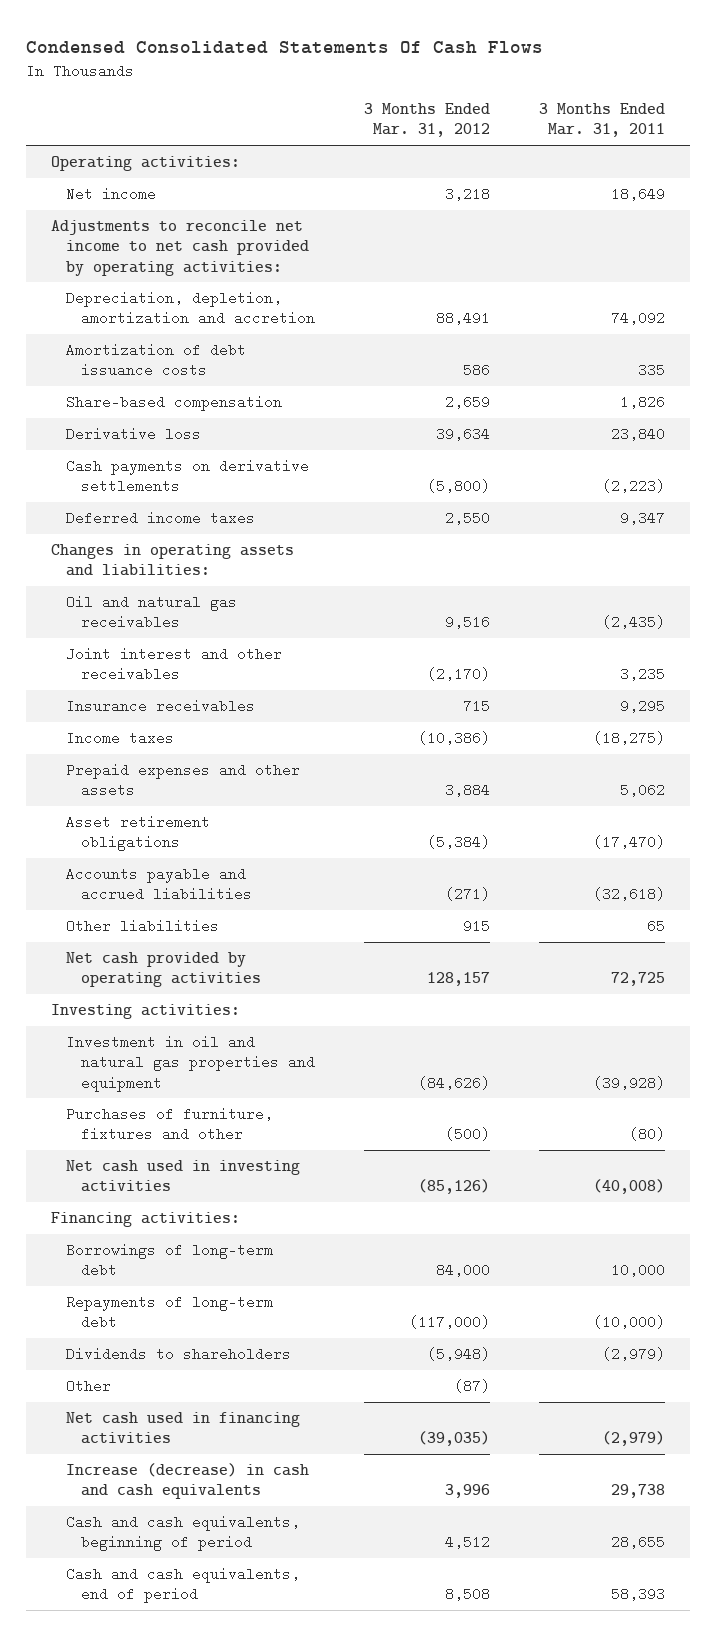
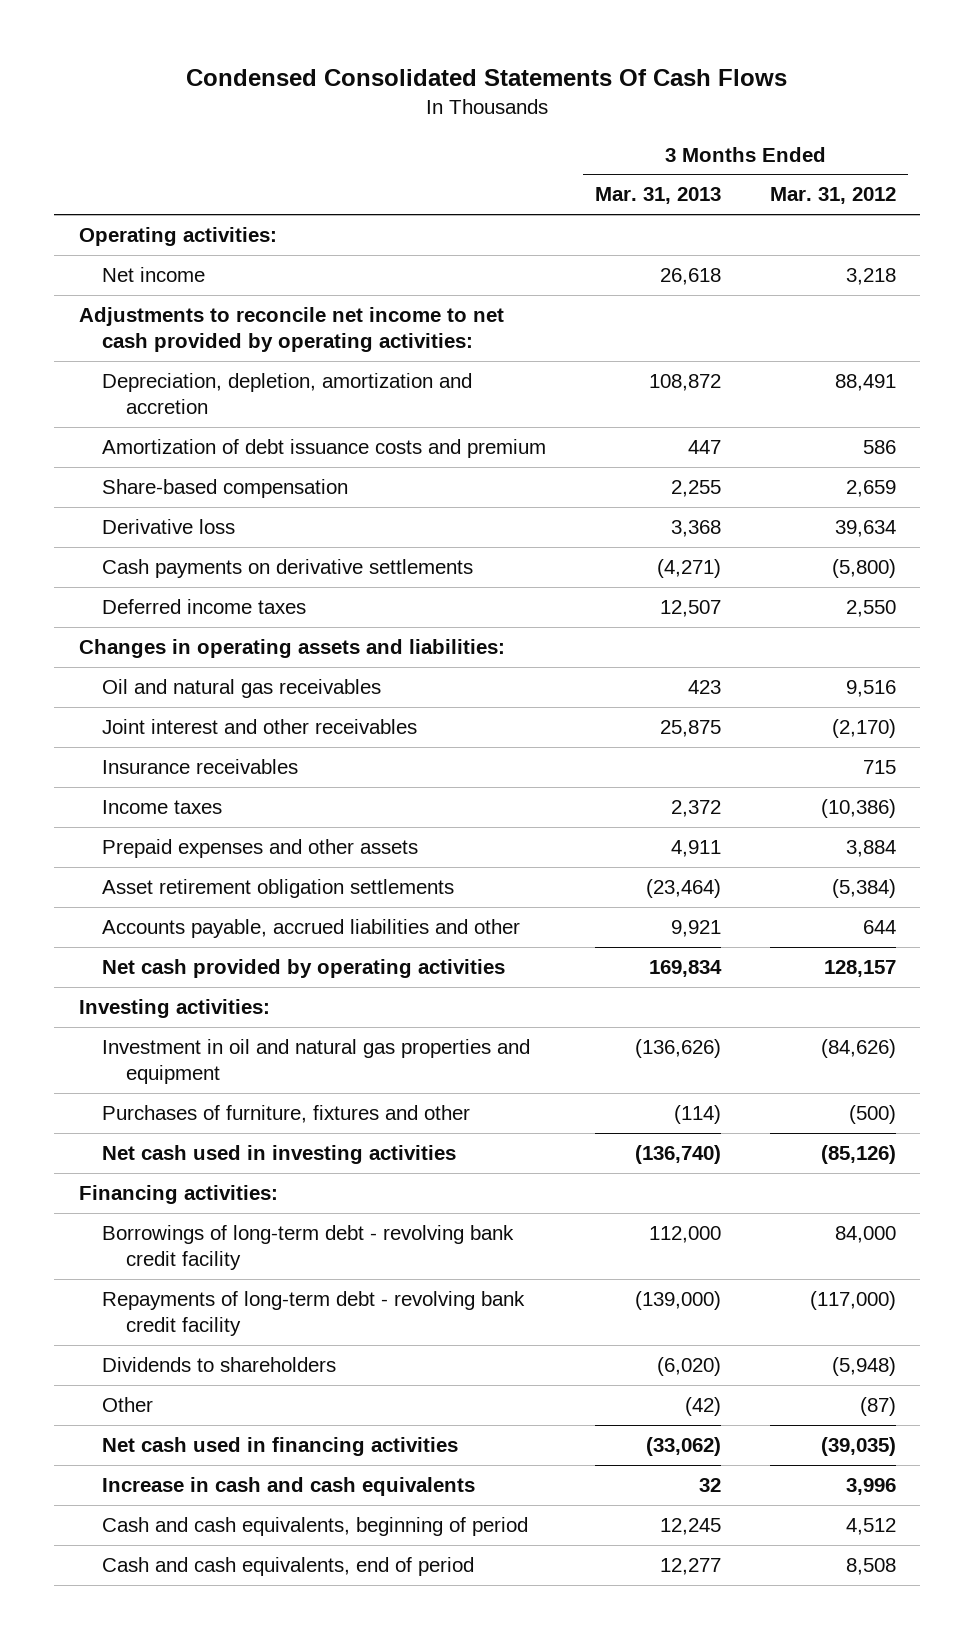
[538,103,665,138] 3 Months Ended Mar. 31, 2011 -> none
none -> [595,187,722,205] Mar. 31, 2013
[65,343,246,378] Amortization of debt issuance costs -> [102,438,547,458] Amortization of debt issuance costs and premium
[65,919,219,934] Other liabilities -> none
[65,815,210,852] Asset retirement obligations -> [102,878,455,898] Asset retirement obligation settlements
[65,867,252,902] Accounts payable and accrued liabilities -> [102,918,521,938] Accounts payable, accrued liabilities and other
[444,887,490,902] (271) -> [862,919,896,934] 644
[65,1243,273,1278] Borrowings of long-term debt -> [102,1224,515,1271] Borrowings of long-term debt - revolving bank credit facility
[65,1295,273,1330] Repayments of long-term debt -> [102,1290,526,1337] Repayments of long-term debt - revolving bank credit facility
[65,1463,309,1500] Increase (decrease) in cash and cash equivalents -> [102,1476,476,1496] Increase in cash and cash equivalents

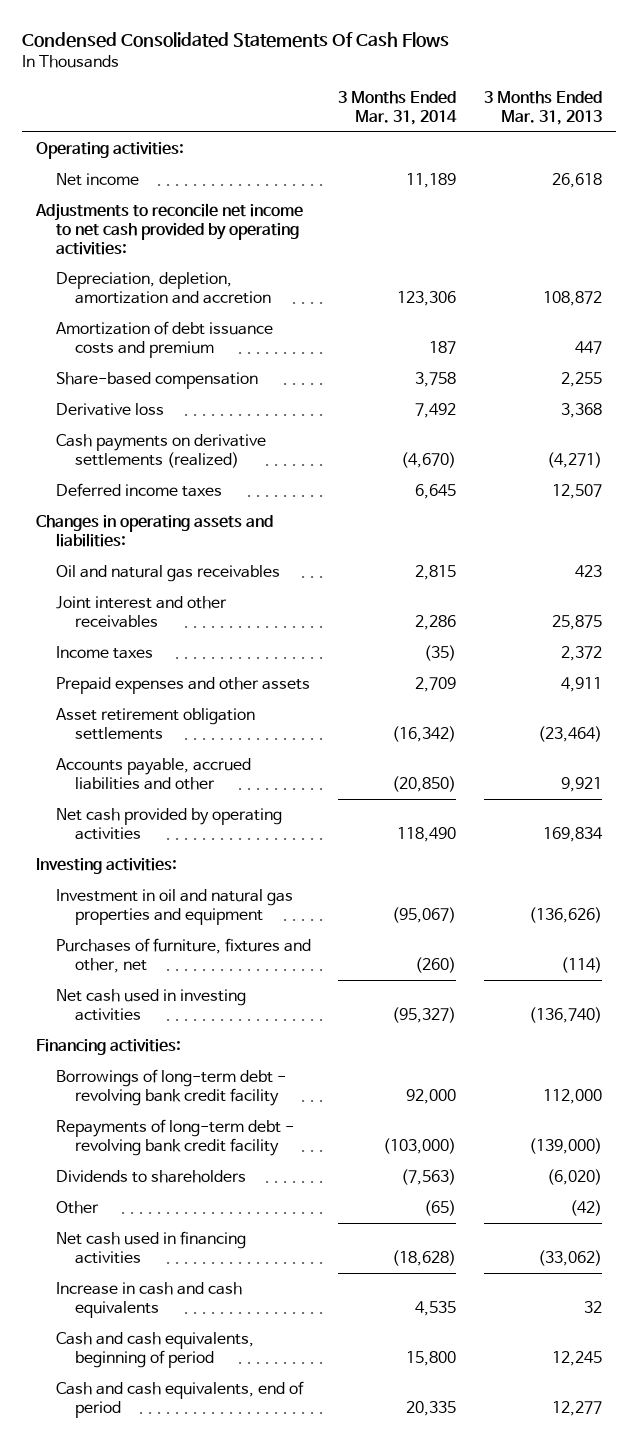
[769,187,896,205] Mar. 31, 2012 -> none
none -> [338,91,458,125] 3 Months Ended Mar. 31, 2014
[102,558,474,578] Cash payments on derivative settlements -> [55,433,266,468] Cash payments on derivative settlements (realized)
[102,758,299,774] Insurance receivables -> none
[102,1104,471,1123] Purchases of furniture, fixtures and other -> [55,937,311,973] Purchases of furniture, fixtures and other, net

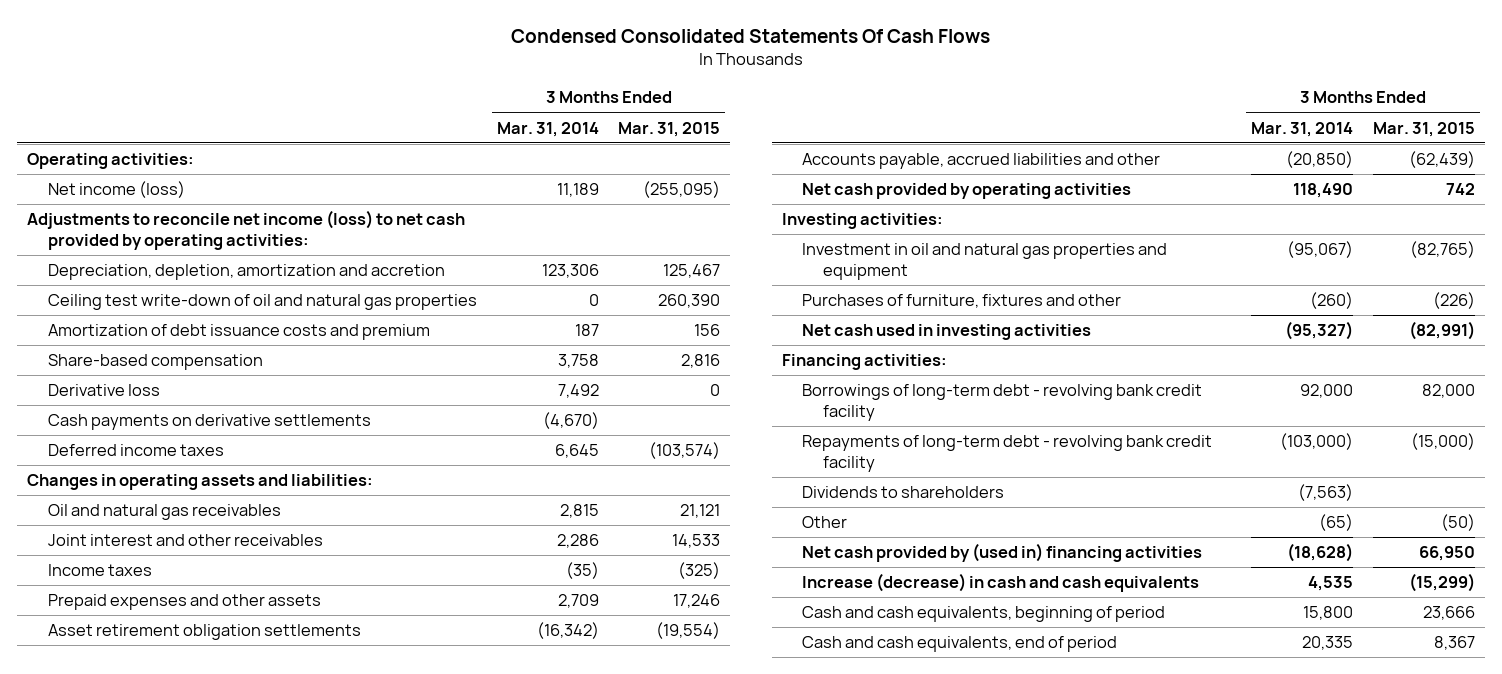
[484,91,603,125] 3 Months Ended Mar. 31, 2013 -> none
none -> [618,121,721,137] Mar. 31, 2015
[55,172,139,186] Net income -> [47,181,185,199] Net income (loss)
[34,202,303,255] Adjustments to reconcile net income to net cash provided by operating activities: -> [27,210,466,251] Adjustments to reconcile net income (loss) to net cash provided by operating activities:
none -> [47,294,477,311] Ceiling test write-down of oil and natural gas properties
[55,433,266,468] Cash payments on derivative settlements (realized) -> [47,414,371,431] Cash payments on derivative settlements
[55,937,311,973] Purchases of furniture, fixtures and other, net -> [802,294,1122,309] Purchases of furniture, fixtures and other
[55,1230,246,1264] Net cash used in financing activities -> [802,543,1203,563] Net cash provided by (used in) financing activities
[55,1281,242,1318] Increase in cash and cash equivalents -> [802,573,1200,593] Increase (decrease) in cash and cash equivalents

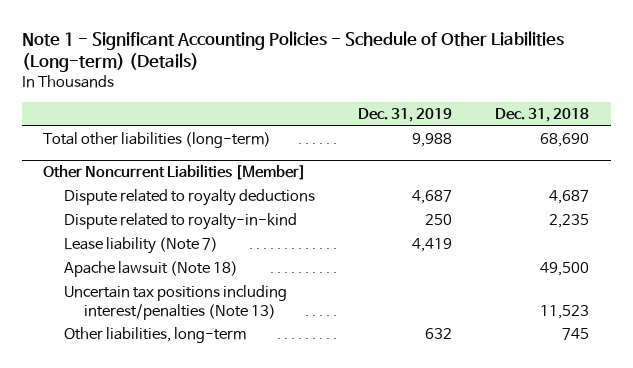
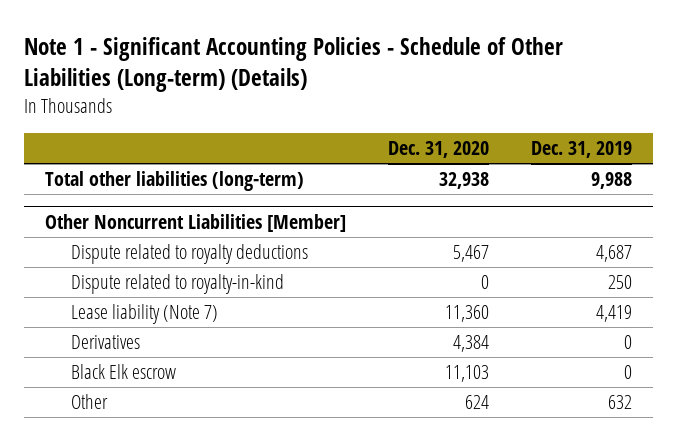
[495,107,590,122] Dec. 31, 2018 -> none
none -> [387,141,489,159] Dec. 31, 2020
[63,261,238,278] Apache lawsuit (Note 18) -> none
[63,285,287,320] Uncertain tax positions including interest/penalties (Note 13) -> none
none -> [70,335,140,350] Derivatives
none -> [70,364,176,380] Black Elk escrow
[63,327,246,344] Other liabilities, long-term -> [70,394,108,410] Other

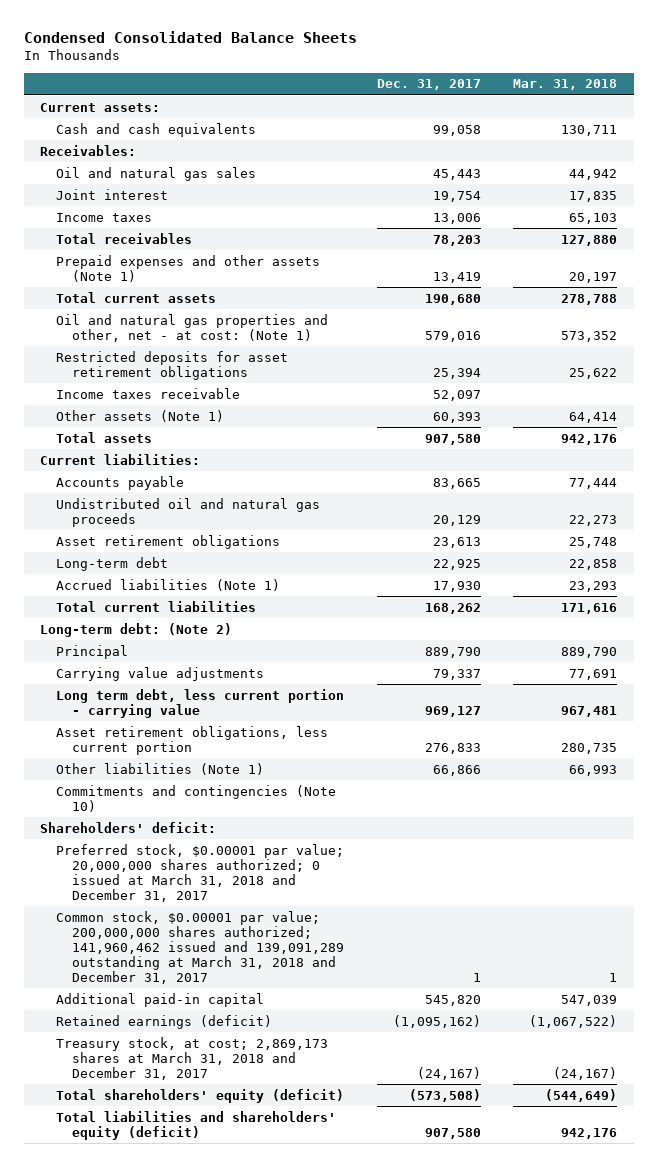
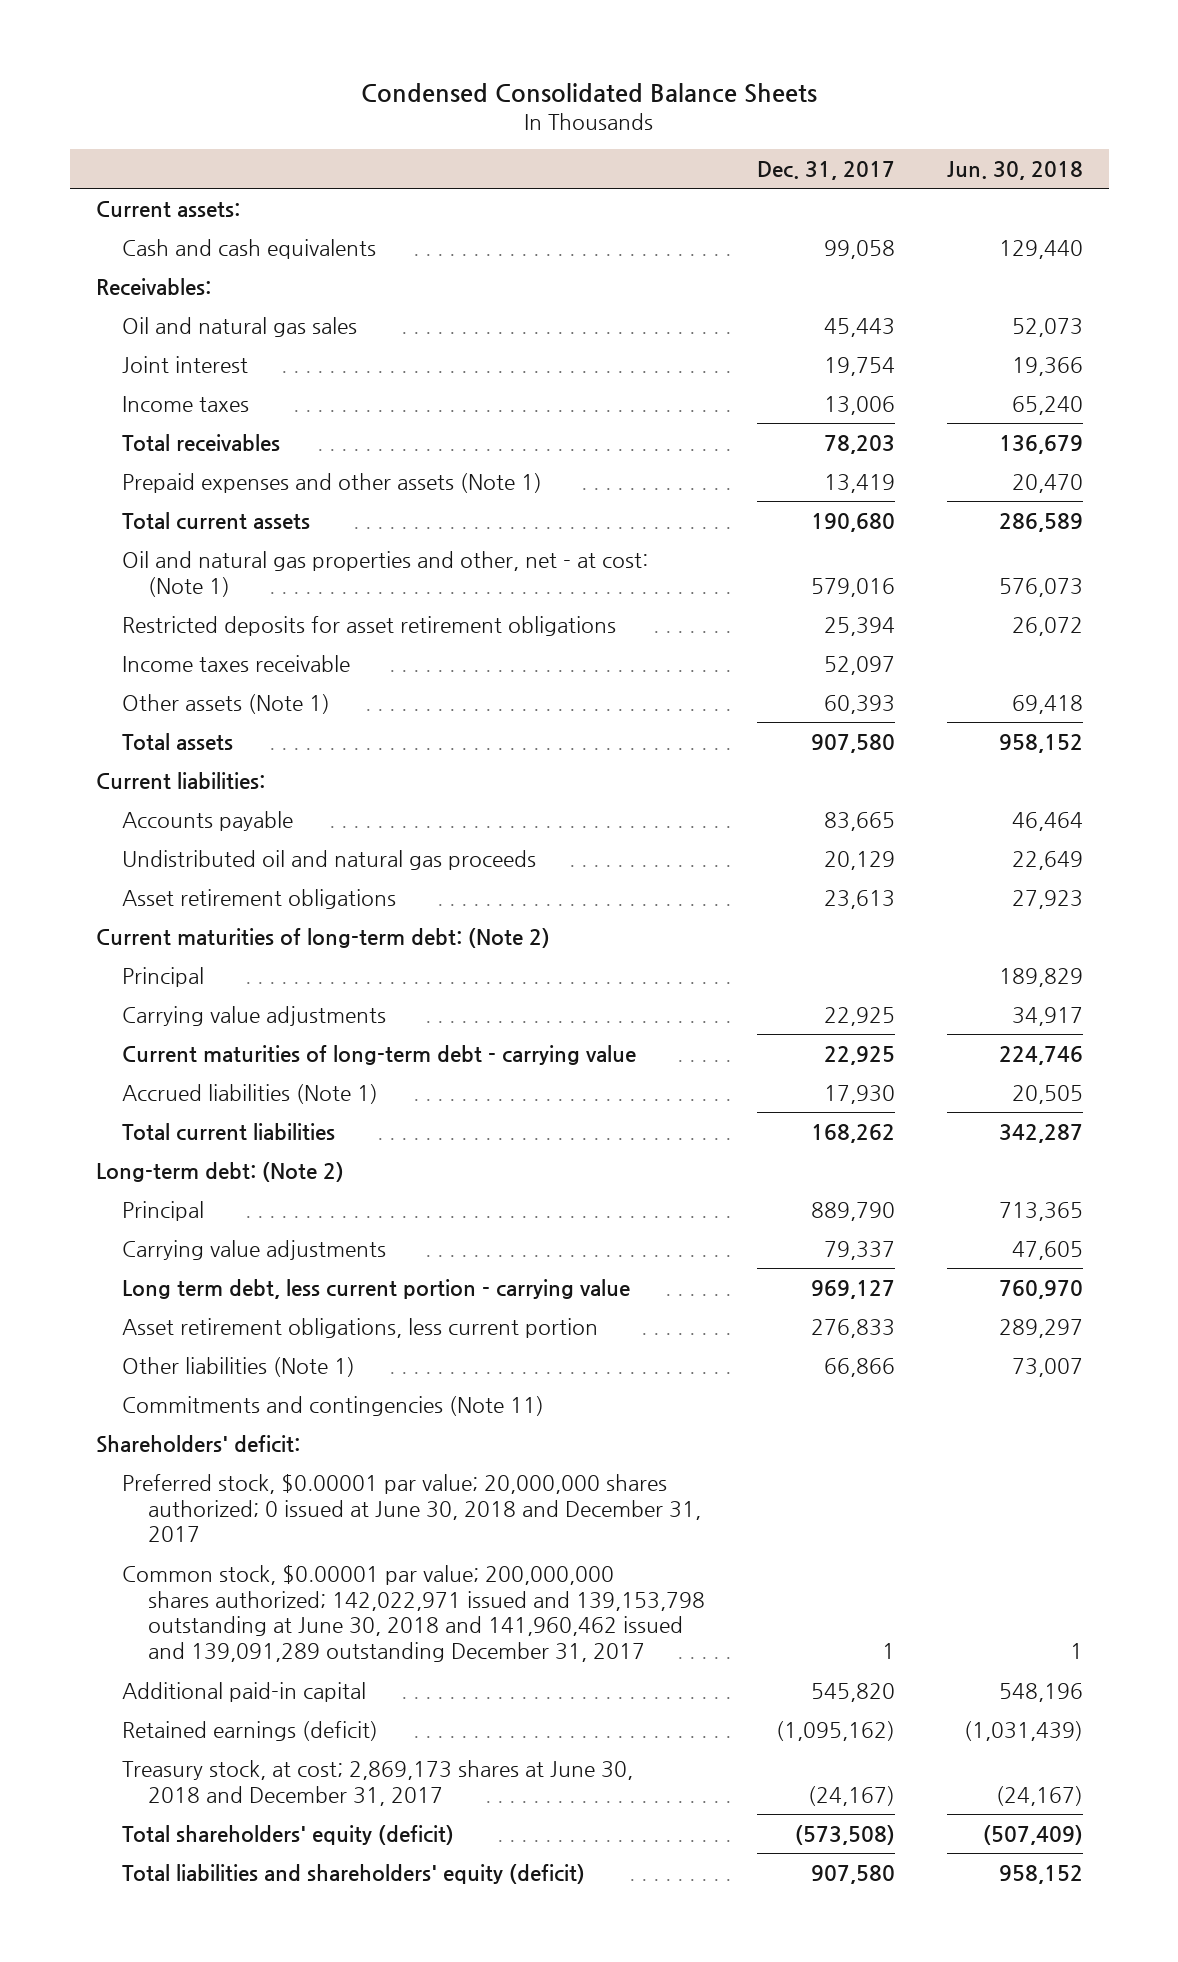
[513,79,618,91] Mar. 31, 2018 -> none
none -> [946,160,1083,180] Jun. 30, 2018
none -> [95,927,550,948] Current maturities of long-term debt: (Note 2)
none -> [121,966,204,987] Principal
none -> [121,1005,386,1026] Carrying value adjustments
[56,556,169,571] Long-term debt -> [121,1044,636,1065] Current maturities of long-term debt - carrying value
[56,784,337,812] Commitments and contingencies (Note 10) -> [121,1395,544,1416] Commitments and contingencies (Note 11)
[56,843,345,902] Preferred stock, $0.00001 par value; 20,000,000 shares authorized; 0 issued at March 31, 2018 and December 31, 2017 -> [121,1473,701,1543] Preferred stock, $0.00001 par value; 20,000,000 shares authorized; 0 issued at June 30, 2018 and December 31, 2017
[56,910,345,984] Common stock, $0.00001 par value; 200,000,000 shares authorized; 141,960,462 issued and 139,091,289 outstanding at March 31, 2018 and December 31, 2017 -> [121,1564,705,1663] Common stock, $0.00001 par value; 200,000,000 shares authorized; 142,022,971 issued and 139,153,798 outstanding at June 30, 2018 and 141,960,462 issued and 139,091,289 outstanding December 31, 2017
[56,1036,329,1080] Treasury stock, at cost; 2,869,173 shares at March 31, 2018 and December 31, 2017 -> [121,1759,633,1806] Treasury stock, at cost; 2,869,173 shares at June 30, 2018 and December 31, 2017

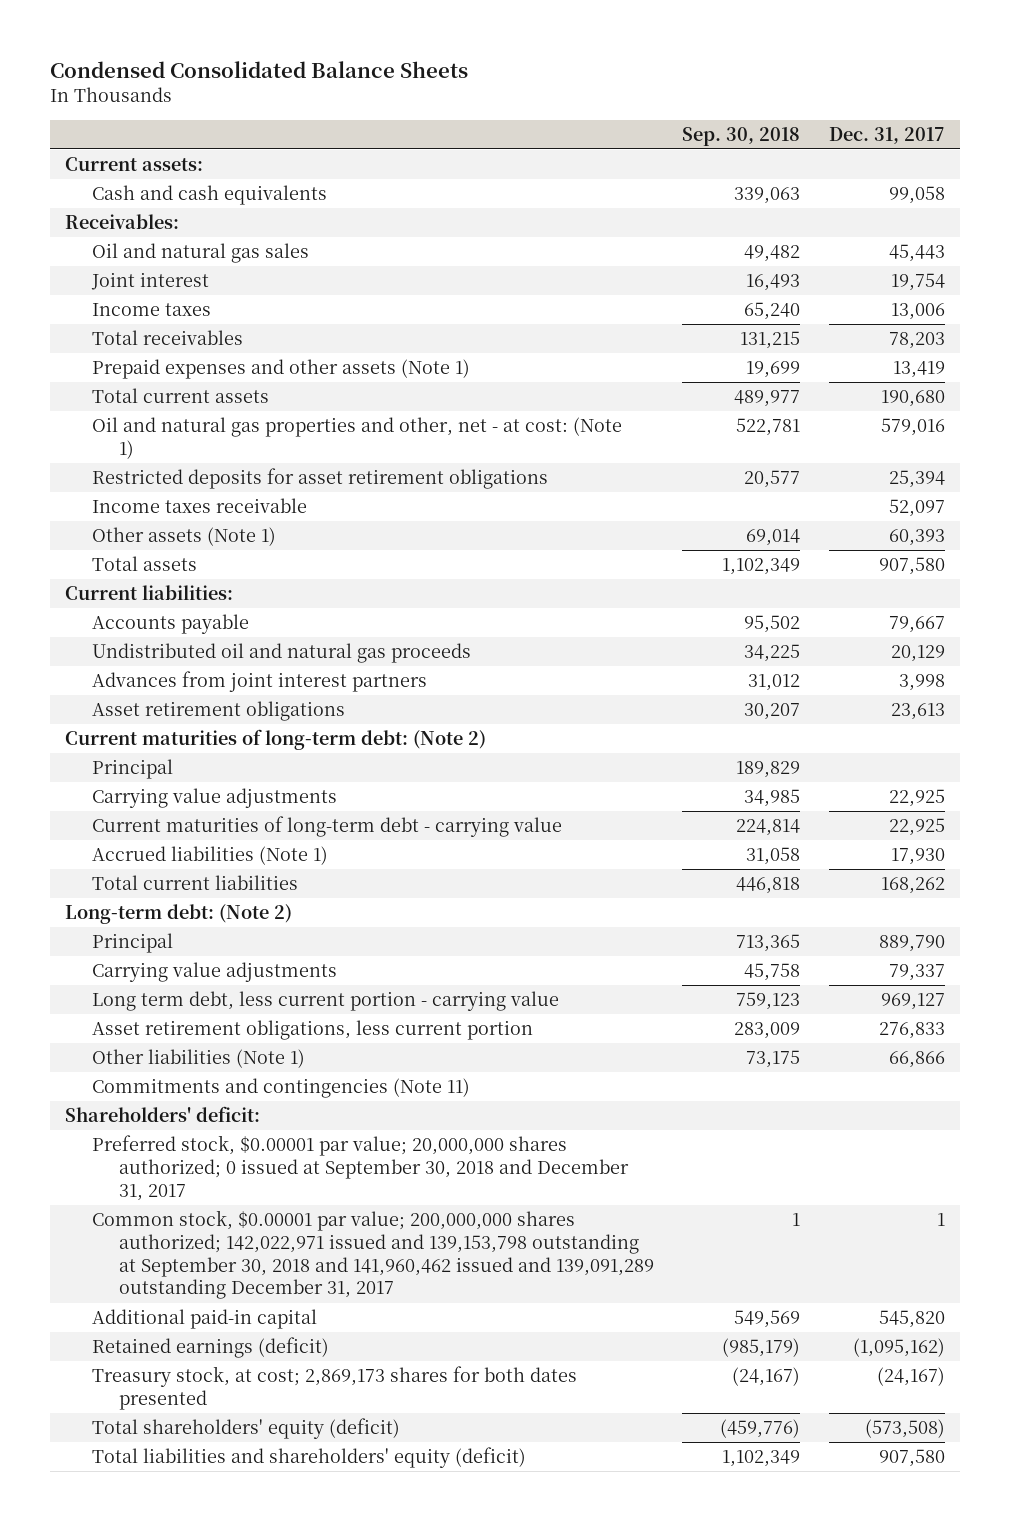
[946,160,1083,180] Jun. 30, 2018 -> none
none -> [682,126,801,146] Sep. 30, 2018
[823,811,895,831] 83,665 -> [889,616,946,634] 79,667
none -> [91,671,427,693] Advances from joint interest partners
[121,1473,701,1543] Preferred stock, $0.00001 par value; 20,000,000 shares authorized; 0 issued at June 30, 2018 and December 31, 2017 -> [91,1135,629,1201] Preferred stock, $0.00001 par value; 20,000,000 shares authorized; 0 issued at September 30, 2018 and December 31, 2017
[121,1564,705,1663] Common stock, $0.00001 par value; 200,000,000 shares authorized; 142,022,971 issued and 139,153,798 outstanding at June 30, 2018 and 141,960,462 issued and 139,091,289 outstanding December 31, 2017 -> [91,1210,654,1300] Common stock, $0.00001 par value; 200,000,000 shares authorized; 142,022,971 issued and 139,153,798 outstanding at September 30, 2018 and 141,960,462 issued and 139,091,289 outstanding December 31, 2017
[121,1759,633,1806] Treasury stock, at cost; 2,869,173 shares at June 30, 2018 and December 31, 2017 -> [91,1366,577,1410] Treasury stock, at cost; 2,869,173 shares for both dates presented

